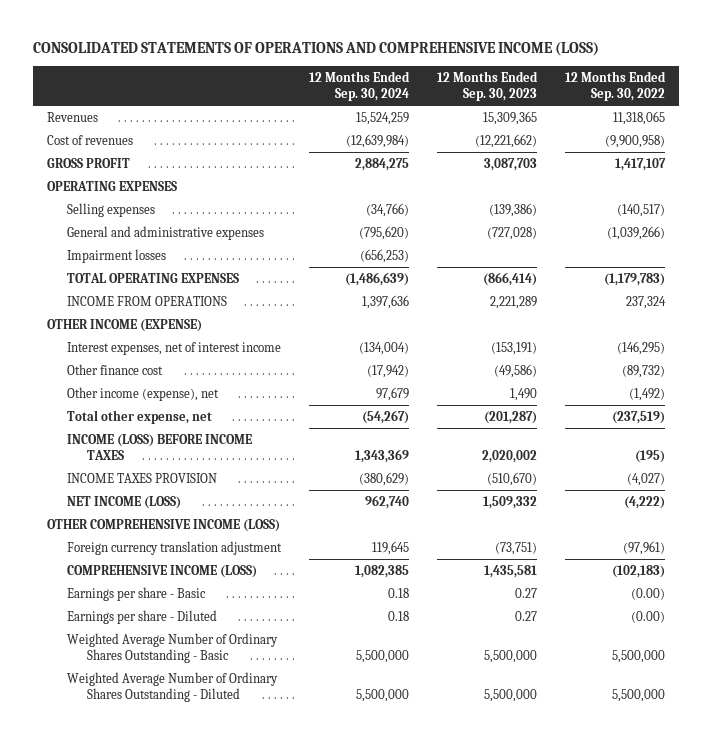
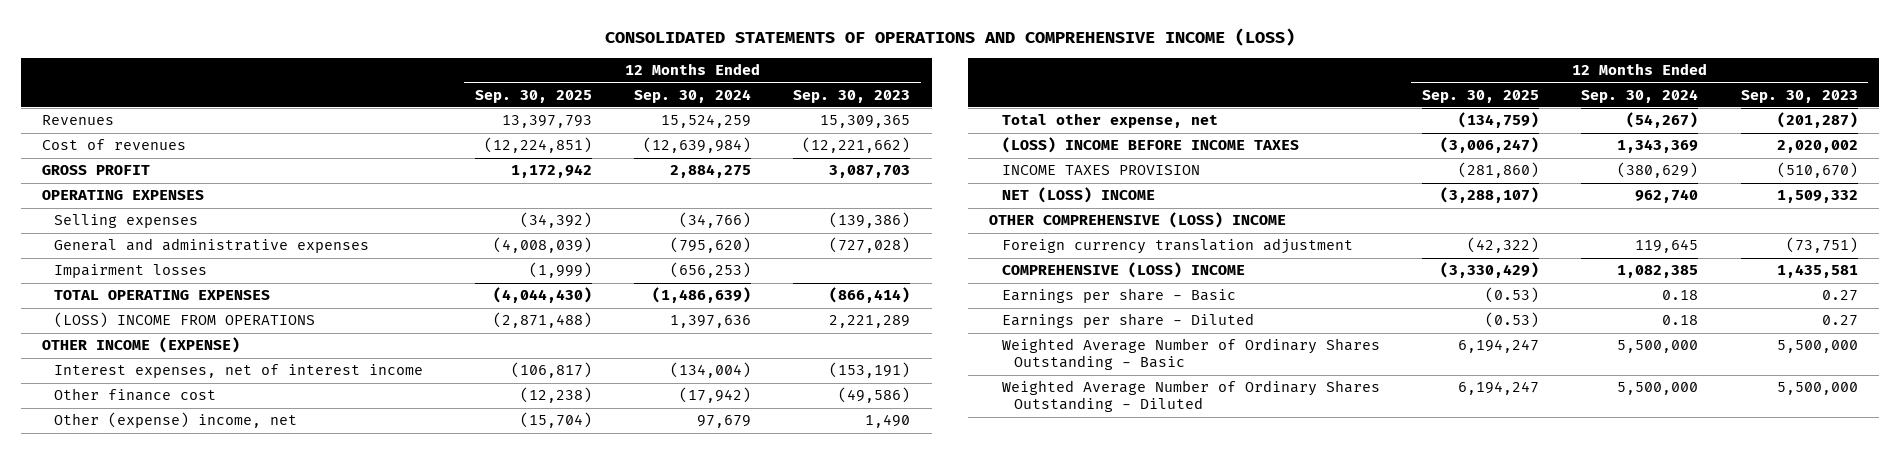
[565,70,667,102] 12 Months Ended Sep. 30, 2022 -> none
none -> [474,89,592,103] Sep. 30, 2025
[66,295,227,306] INCOME FROM OPERATIONS -> [54,312,316,329] (LOSS) INCOME FROM OPERATIONS
[66,386,219,401] Other income (expense), net -> [54,412,298,429] Other (expense) income, net
[66,433,252,461] INCOME (LOSS) BEFORE INCOME TAXES -> [1001,137,1299,154] (LOSS) INCOME BEFORE INCOME TAXES
[66,495,181,509] NET INCOME (LOSS) -> [1001,187,1155,204] NET (LOSS) INCOME
[46,518,280,532] OTHER COMPREHENSIVE INCOME (LOSS) -> [988,212,1286,229] OTHER COMPREHENSIVE (LOSS) INCOME
[66,564,257,578] COMPREHENSIVE INCOME (LOSS) -> [1001,262,1245,279] COMPREHENSIVE (LOSS) INCOME

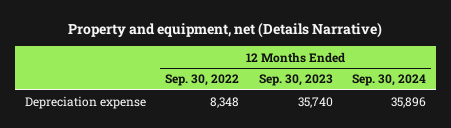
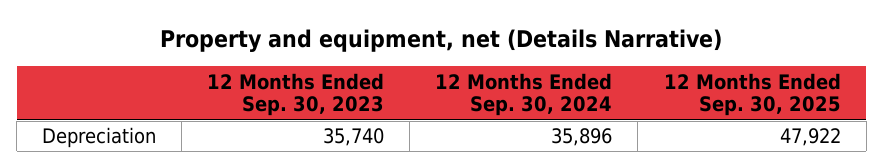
[165,74,240,87] Sep. 30, 2022 -> none
none -> [663,72,841,117] 12 Months Ended Sep. 30, 2025
[24,96,146,110] Depreciation expense -> [42,127,157,149] Depreciation

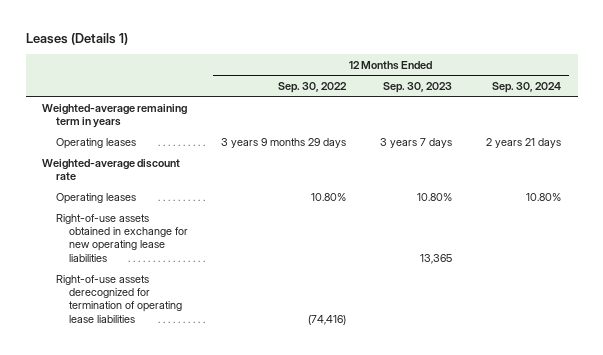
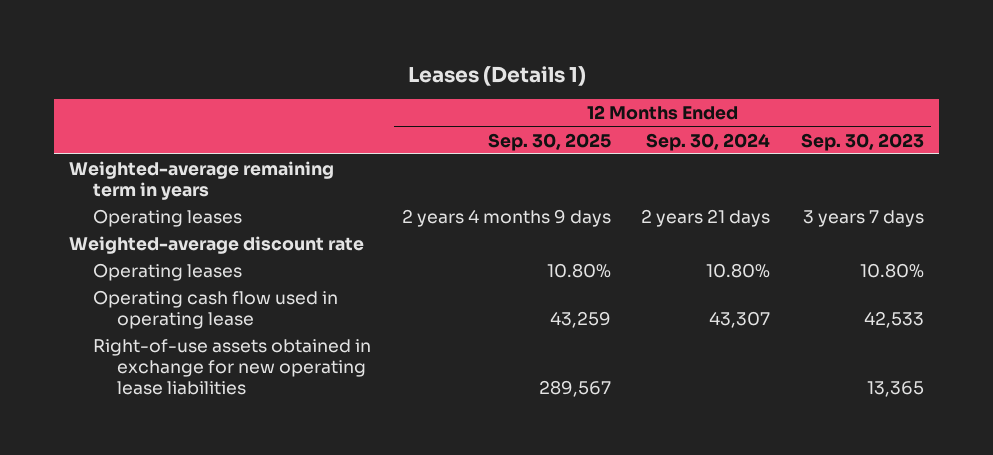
[278,81,348,93] Sep. 30, 2022 -> none
none -> [487,132,611,151] Sep. 30, 2025
none -> [93,290,339,329] Operating cash flow used in operating lease
[55,274,182,323] Right-of-use assets derecognized for termination of operating lease liabilities -> none

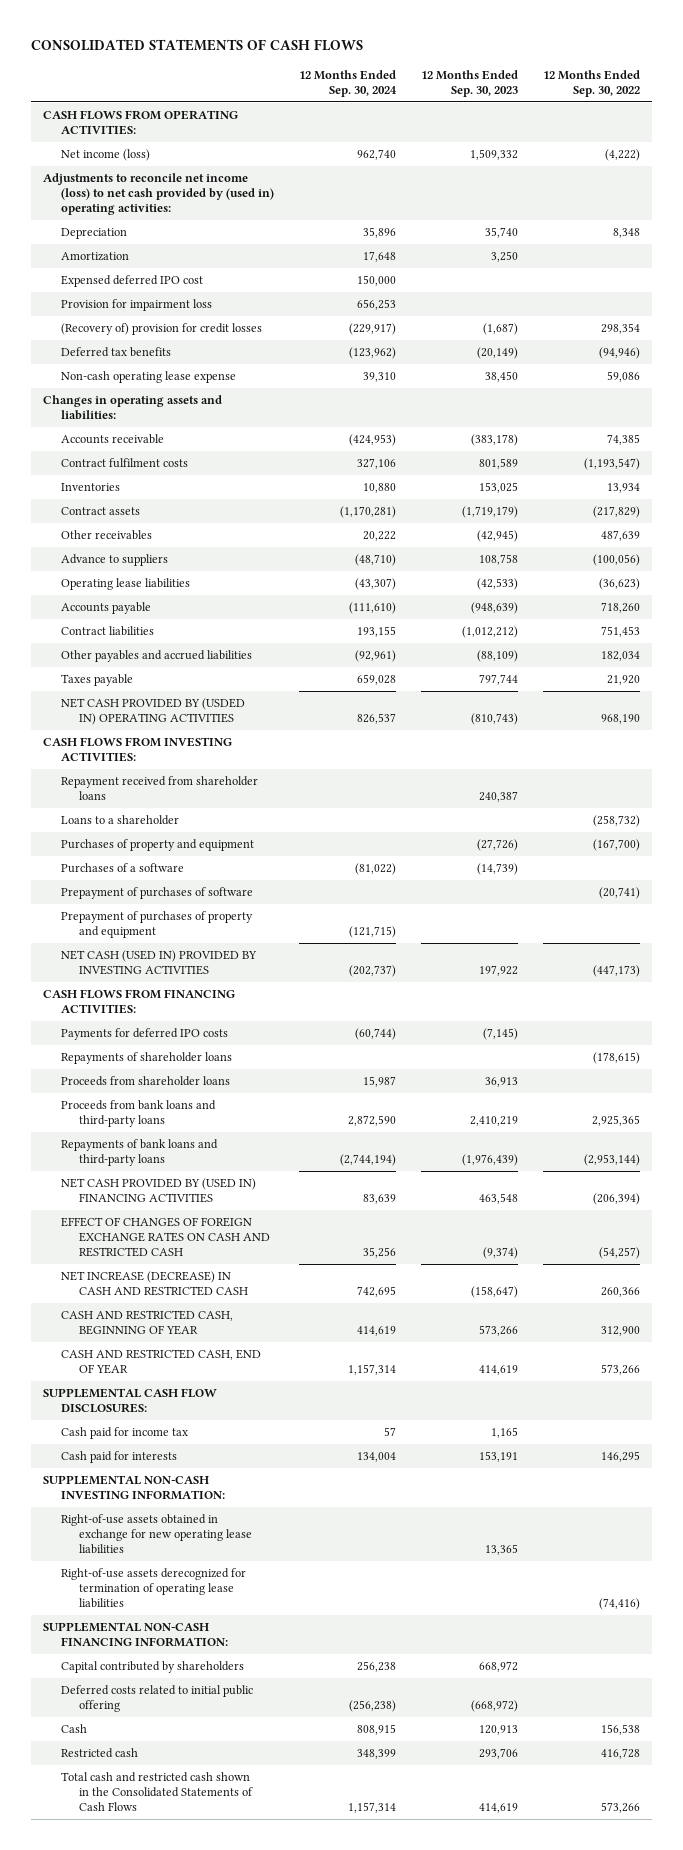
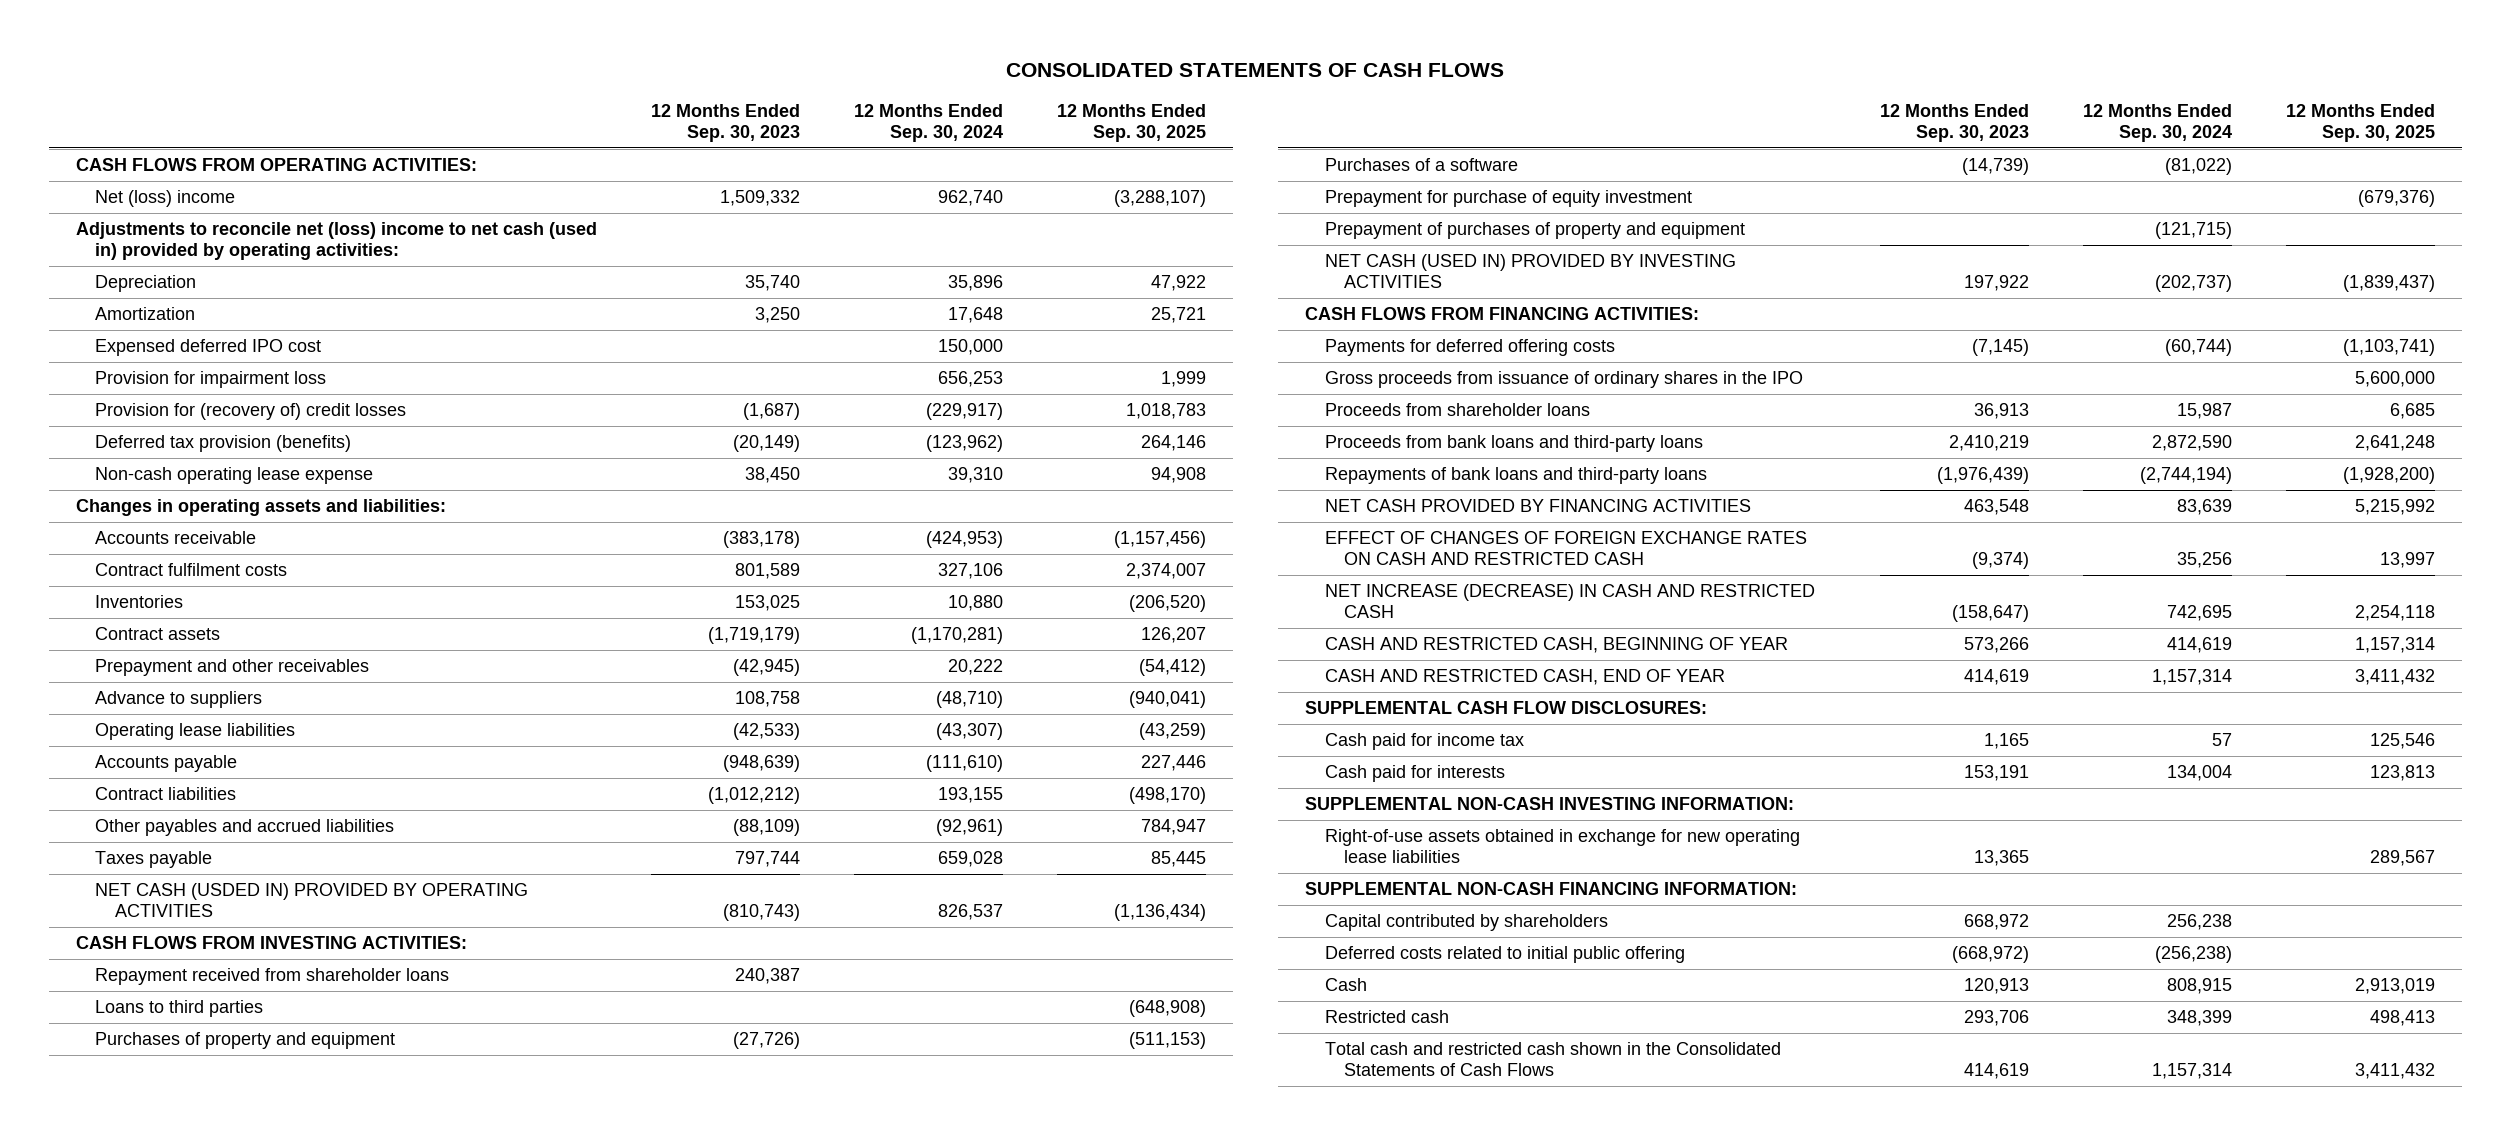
[542,69,640,97] 12 Months Ended Sep. 30, 2022 -> none
none -> [1056,104,1206,143] 12 Months Ended Sep. 30, 2025
[60,149,150,162] Net income (loss) -> [95,190,236,208] Net (loss) income
[43,173,274,215] Adjustments to reconcile net income (loss) to net cash provided by (used in) operating activities: -> [75,222,597,261] Adjustments to reconcile net (loss) income to net cash (used in) provided by operating activities:
[60,323,262,336] (Recovery of) provision for credit losses -> [95,403,407,421] Provision for (recovery of) credit losses
[60,347,171,358] Deferred tax benefits -> [95,435,352,453] Deferred tax provision (benefits)
[60,530,152,541] Other receivables -> [95,659,370,677] Prepayment and other receivables
[60,698,245,725] NET CASH PROVIDED BY (USDED IN) OPERATING ACTIVITIES -> [95,883,529,918] NET CASH (USDED IN) PROVIDED BY OPERATING ACTIVITIES
[60,815,179,826] Loans to a shareholder -> [95,1000,264,1018] Loans to third parties
[60,887,253,900] Prepayment of purchases of software -> none
none -> [1324,190,1692,208] Prepayment for purchase of equity investment
[60,1052,232,1065] Repayments of shareholder loans -> none
[60,1028,228,1041] Payments for deferred IPO costs -> [1324,339,1615,357] Payments for deferred offering costs
none -> [1324,371,1803,389] Gross proceeds from issuance of ordinary shares in the IPO
[60,1178,256,1203] NET CASH PROVIDED BY (USED IN) FINANCING ACTIVITIES -> [1324,499,1751,513] NET CASH PROVIDED BY FINANCING ACTIVITIES
[60,1568,246,1608] Right-of-use assets derecognized for termination of operating lease liabilities -> none

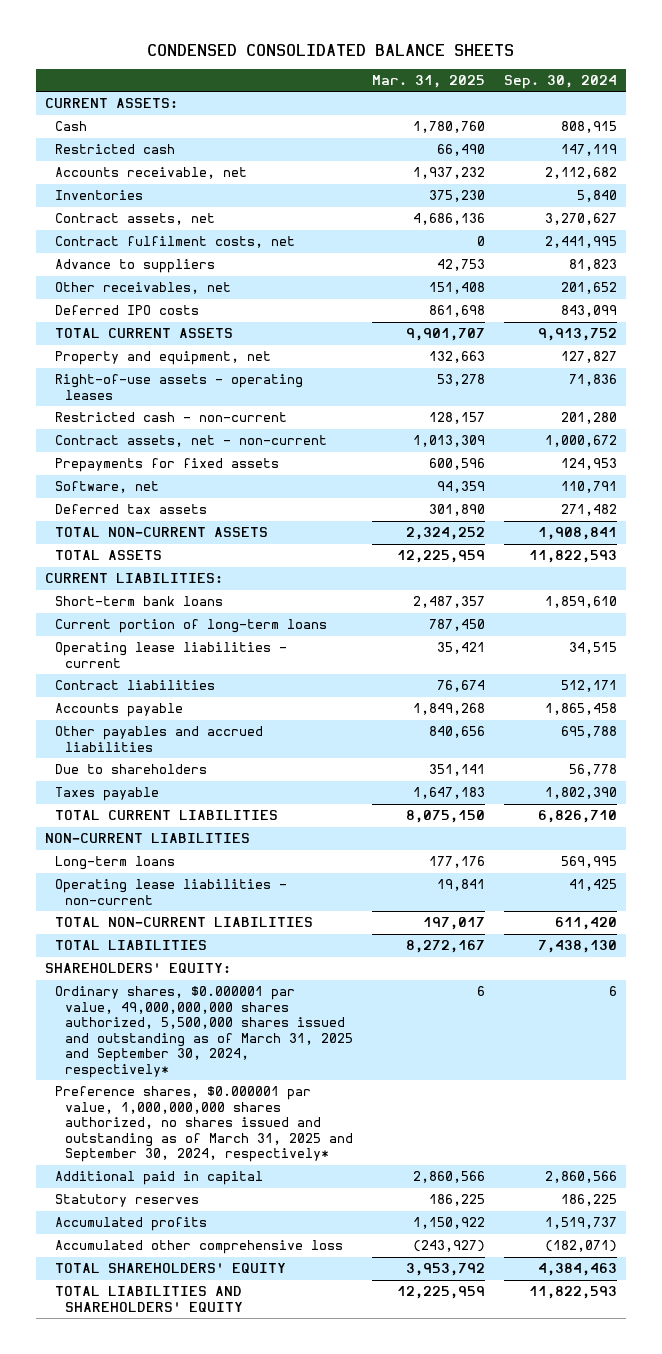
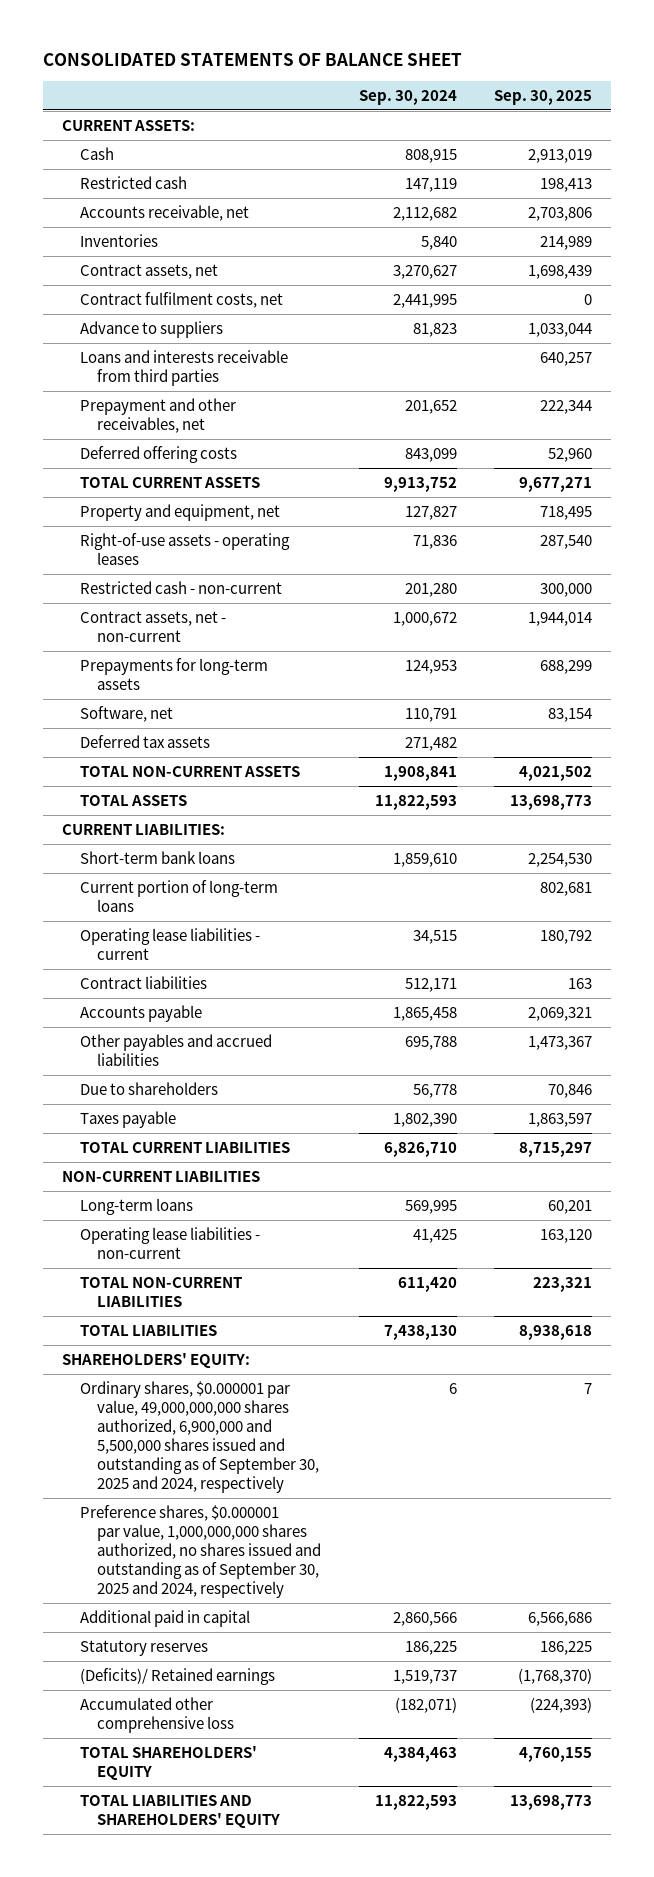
[147,44,515,57] CONDENSED CONSOLIDATED BALANCE SHEETS -> [43,53,463,67] CONSOLIDATED STATEMENTS OF BALANCE SHEET
[371,75,485,89] Mar. 31, 2025 -> none
none -> [493,89,592,105] Sep. 30, 2025
none -> [79,349,288,386] Loans and interests receivable from third parties
[55,282,232,295] Other receivables, net -> [79,397,236,433] Prepayment and other receivables, net
[55,305,200,316] Deferred IPO costs -> [79,445,237,463] Deferred offering costs
[55,458,280,473] Prepayments for fixed assets -> [79,657,268,690] Prepayments for long-term assets
[55,986,353,1078] Ordinary shares, $0.000001 par value, 49,000,000,000 shares authorized, 5,500,000 shares issued and outstanding as of March 31, 2025 and September 30, 2024, respectively* -> [79,1380,320,1494] Ordinary shares, $0.000001 par value, 49,000,000,000 shares authorized, 6,900,000 and 5,500,000 shares issued and outstanding as of September 30, 2025 and 2024, respectively
[55,1086,353,1163] Preference shares, $0.000001 par value, 1,000,000,000 shares authorized, no shares issued and outstanding as of March 31, 2025 and September 30, 2024, respectively* -> [79,1504,322,1598] Preference shares, $0.000001 par value, 1,000,000,000 shares authorized, no shares issued and outstanding as of September 30, 2025 and 2024, respectively
[55,1217,208,1232] Accumulated profits -> [79,1667,275,1685] (Deficits)/ Retained earnings

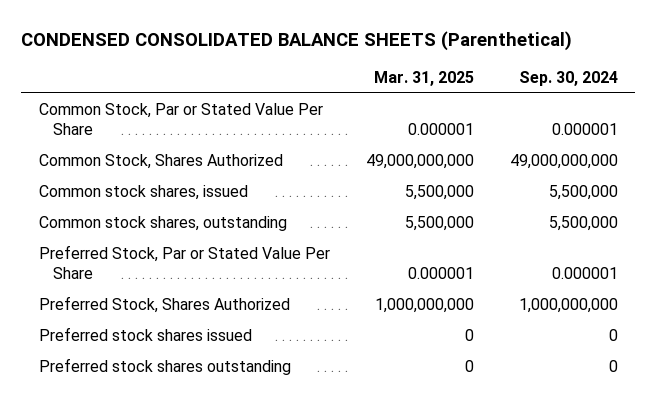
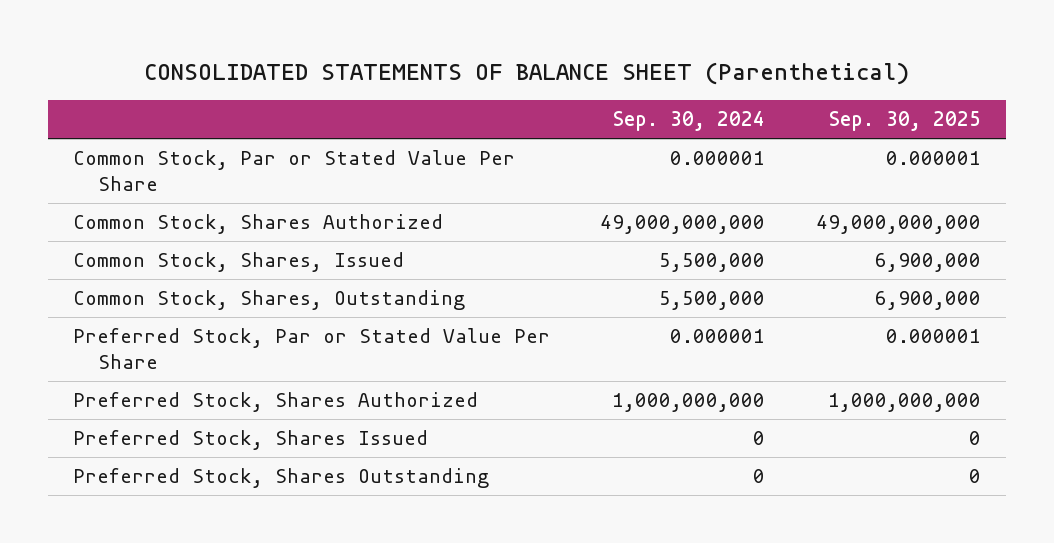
[21,31,573,52] CONDENSED CONSOLIDATED BALANCE SHEETS (Parenthetical) -> [143,61,909,85] CONSOLIDATED STATEMENTS OF BALANCE SHEET (Parenthetical)
[373,71,474,87] Mar. 31, 2025 -> none
none -> [828,111,981,132] Sep. 30, 2025
[39,184,249,200] Common stock shares, issued -> [73,252,405,273] Common Stock, Shares, Issued
[39,215,288,231] Common stock shares, outstanding -> [73,290,466,311] Common Stock, Shares, Outstanding
[39,326,253,341] Preferred stock shares issued -> [73,430,429,451] Preferred Stock, Shares Issued
[39,357,292,375] Preferred stock shares outstanding -> [73,468,490,489] Preferred Stock, Shares Outstanding

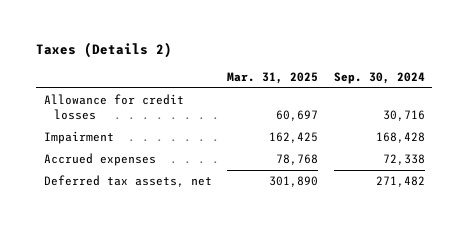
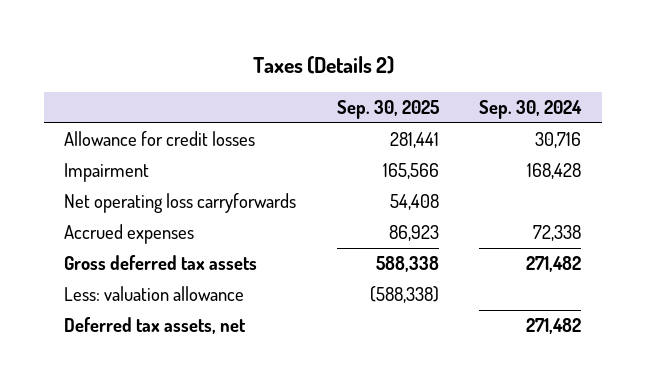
[227,72,319,85] Mar. 31, 2025 -> none
none -> [336,100,439,120] Sep. 30, 2025
none -> [64,193,297,214] Net operating loss carryforwards
none -> [64,255,258,271] Gross deferred tax assets
none -> [64,286,245,302] Less: valuation allowance

